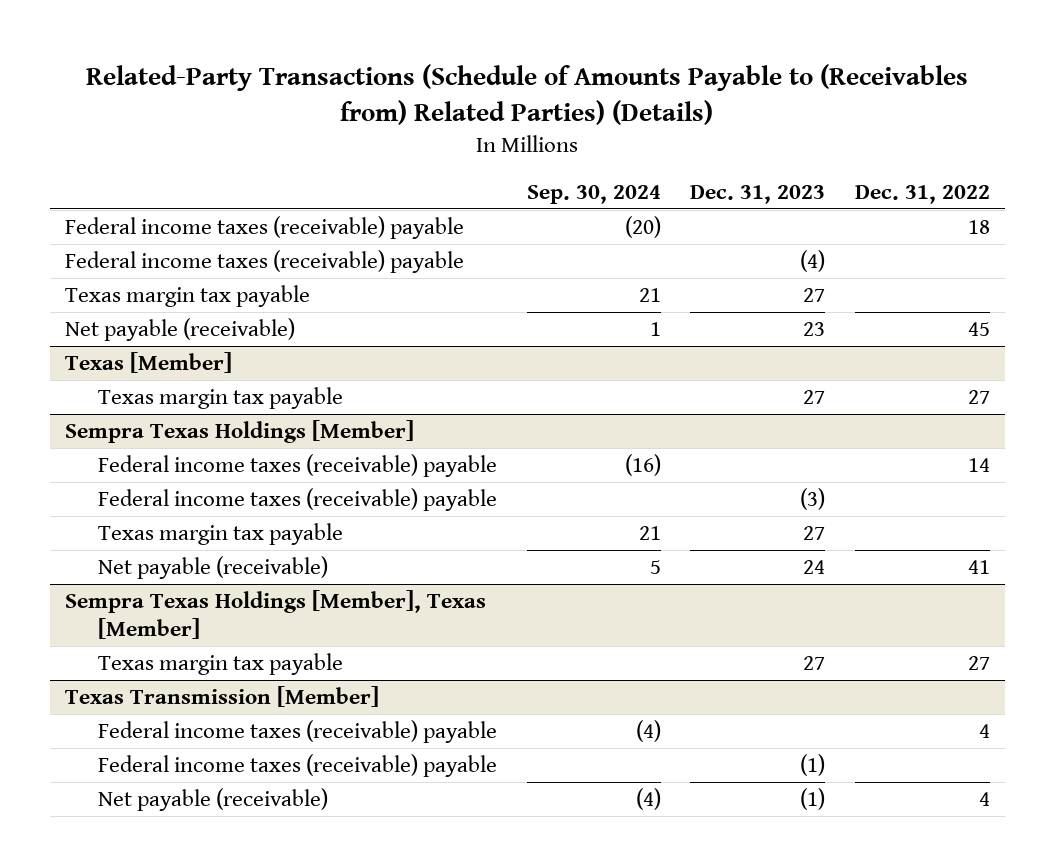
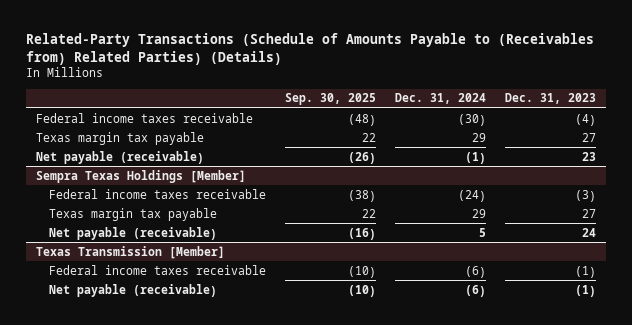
[526,184,661,204] Sep. 30, 2024 -> none
[855,184,991,204] Dec. 31, 2022 -> none
none -> [285,93,377,106] Sep. 30, 2025
none -> [395,93,487,105] Dec. 31, 2024
[64,216,464,240] Federal income taxes (receivable) payable -> none
[64,250,464,274] Federal income taxes (receivable) payable -> [35,112,253,123] Federal income taxes receivable
[64,352,232,374] Texas [Member] -> none
[98,387,344,410] Texas margin tax payable -> none
[98,454,498,478] Federal income taxes (receivable) payable -> none
[98,488,498,512] Federal income taxes (receivable) payable -> [49,188,267,199] Federal income taxes receivable
[64,590,486,640] Sempra Texas Holdings [Member], Texas [Member] -> none
[98,653,344,676] Texas margin tax payable -> none
[98,720,498,744] Federal income taxes (receivable) payable -> none
[98,754,498,778] Federal income taxes (receivable) payable -> [49,264,267,275] Federal income taxes receivable

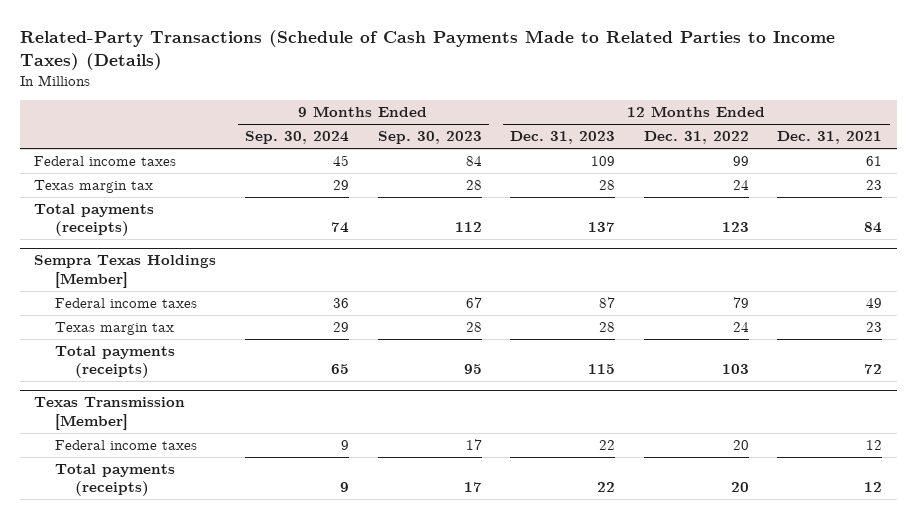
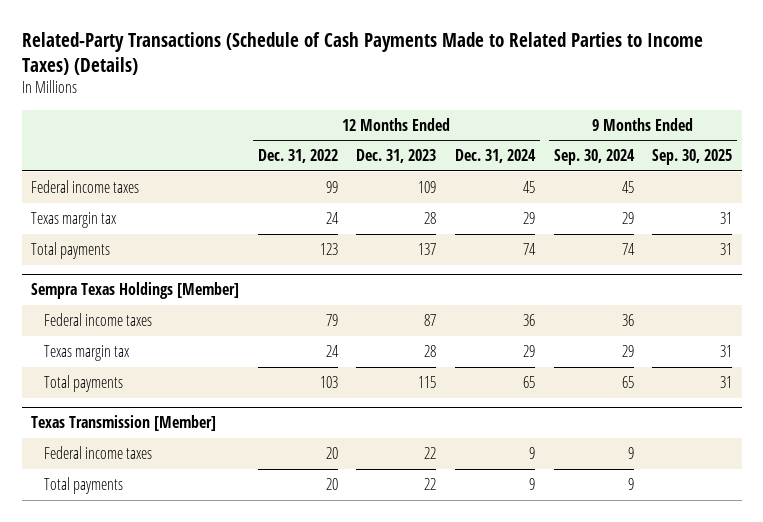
[377,131,482,145] Sep. 30, 2023 -> none
[777,131,883,145] Dec. 31, 2021 -> none
none -> [455,149,537,164] Dec. 31, 2024
none -> [652,149,733,166] Sep. 30, 2025
[34,204,155,237] Total payments (receipts) -> [31,242,111,260] Total payments
[54,346,175,379] Total payments (receipts) -> [44,375,124,393] Total payments
[54,464,175,497] Total payments (receipts) -> [44,477,124,495] Total payments

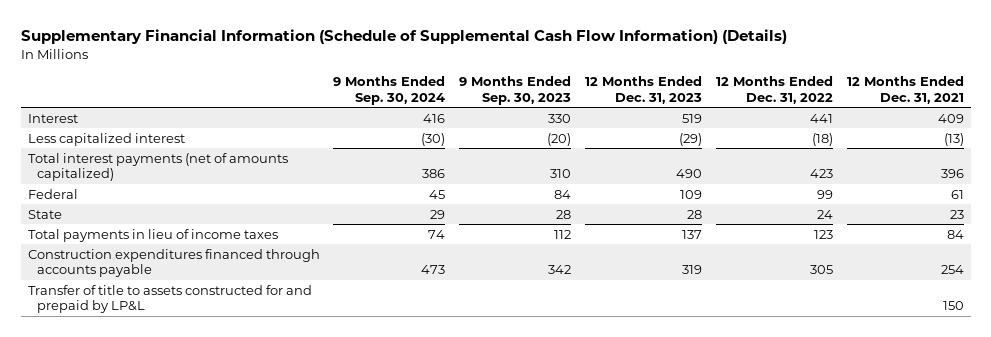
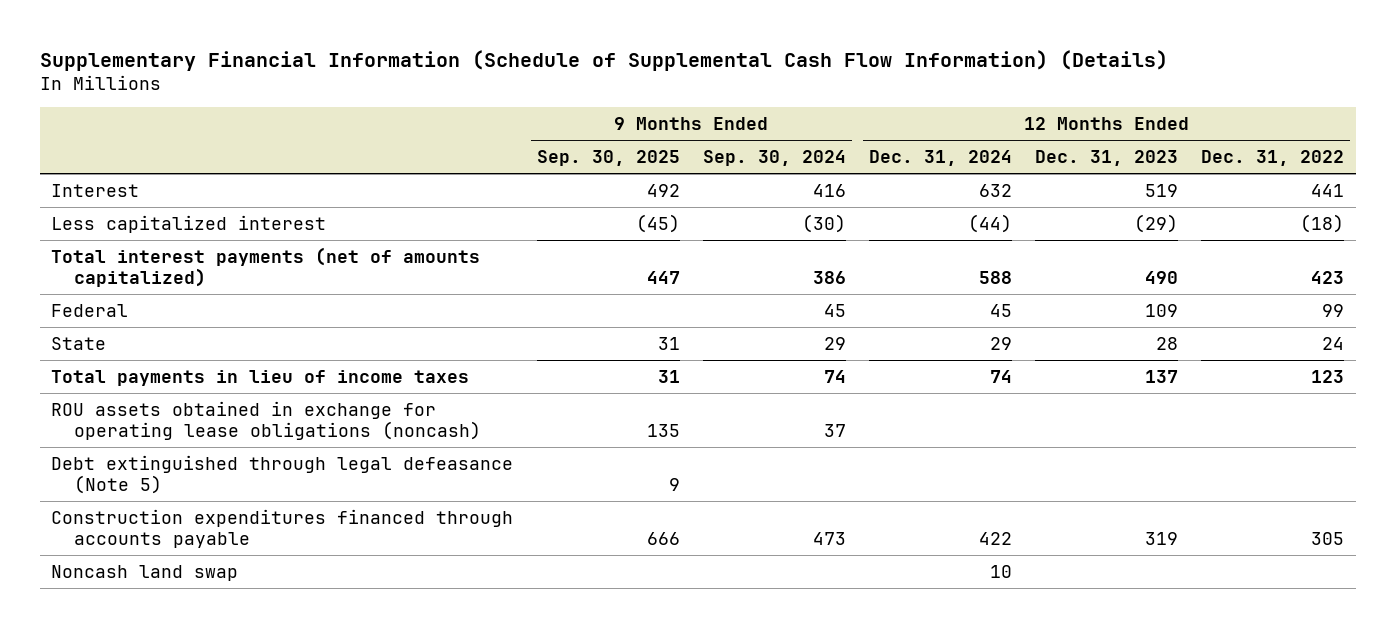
[459,76,572,105] 9 Months Ended Sep. 30, 2023 -> none
[846,76,964,104] 12 Months Ended Dec. 31, 2021 -> none
none -> [536,150,680,167] Sep. 30, 2025
none -> [868,150,1012,167] Dec. 31, 2024
none -> [51,400,482,440] ROU assets obtained in exchange for operating lease obligations (noncash)
none -> [51,454,514,494] Debt extinguished through legal defeasance (Note 5)
[27,284,312,314] Transfer of title to assets constructed for and prepaid by LP&L -> none
none -> [51,564,239,581] Noncash land swap

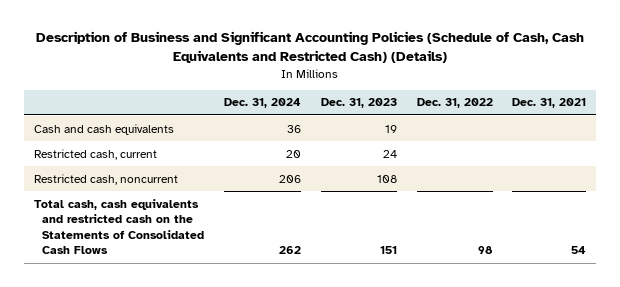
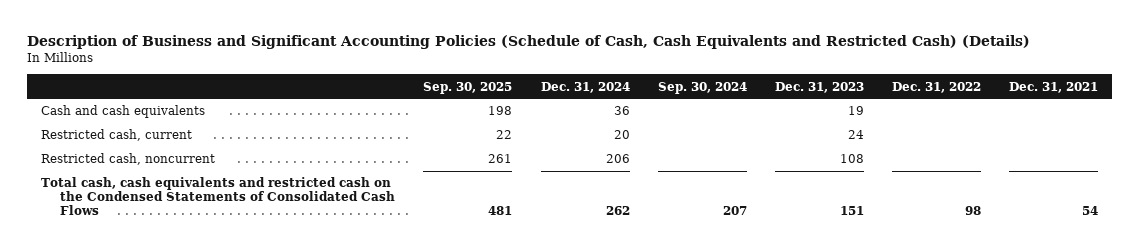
none -> [423,81,513,94] Sep. 30, 2025
none -> [657,81,747,94] Sep. 30, 2024
[33,198,205,255] Total cash, cash equivalents and restricted cash on the Statements of Consolidated Cash Flows -> [41,177,396,216] Total cash, cash equivalents and restricted cash on the Condensed Statements of Consolidated Cash Flows

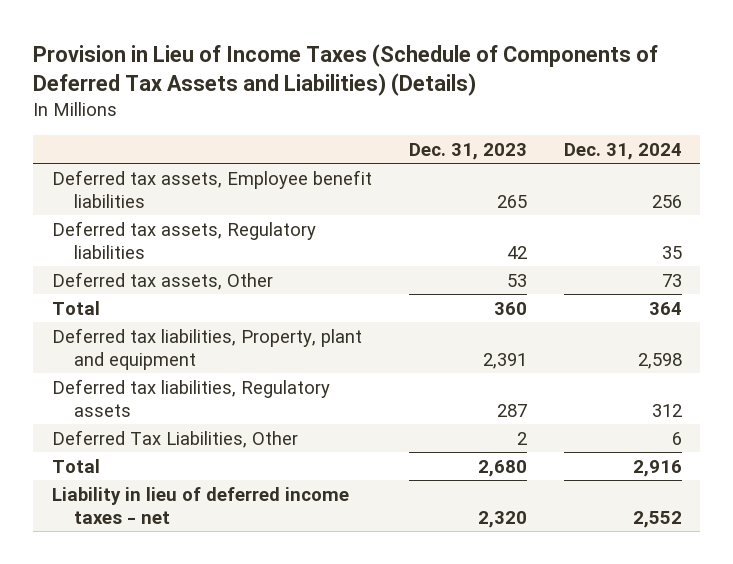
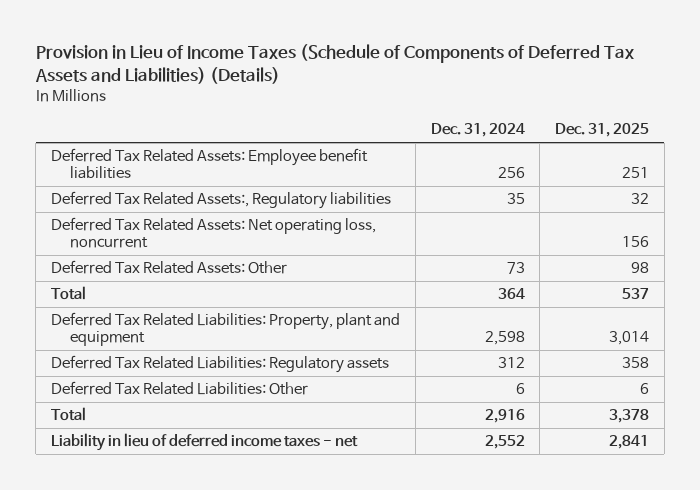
[408,142,527,160] Dec. 31, 2023 -> none
none -> [555,123,650,138] Dec. 31, 2025
[51,169,372,209] Deferred tax assets, Employee benefit liabilities -> [50,148,368,180] Deferred Tax Related Assets: Employee benefit liabilities
[51,220,316,260] Deferred tax assets, Regulatory liabilities -> [50,191,391,210] Deferred Tax Related Assets:, Regulatory liabilities
none -> [50,217,376,249] Deferred Tax Related Assets: Net operating loss, noncurrent
[51,271,273,290] Deferred tax assets, Other -> [50,260,287,275] Deferred Tax Related Assets: Other
[51,327,362,371] Deferred tax liabilities, Property, plant and equipment -> [50,312,400,347] Deferred Tax Related Liabilities: Property, plant and equipment
[51,378,330,418] Deferred tax liabilities, Regulatory assets -> [50,355,389,374] Deferred Tax Related Liabilities: Regulatory assets
[51,429,298,448] Deferred Tax Liabilities, Other -> [50,381,308,396] Deferred Tax Related Liabilities: Other

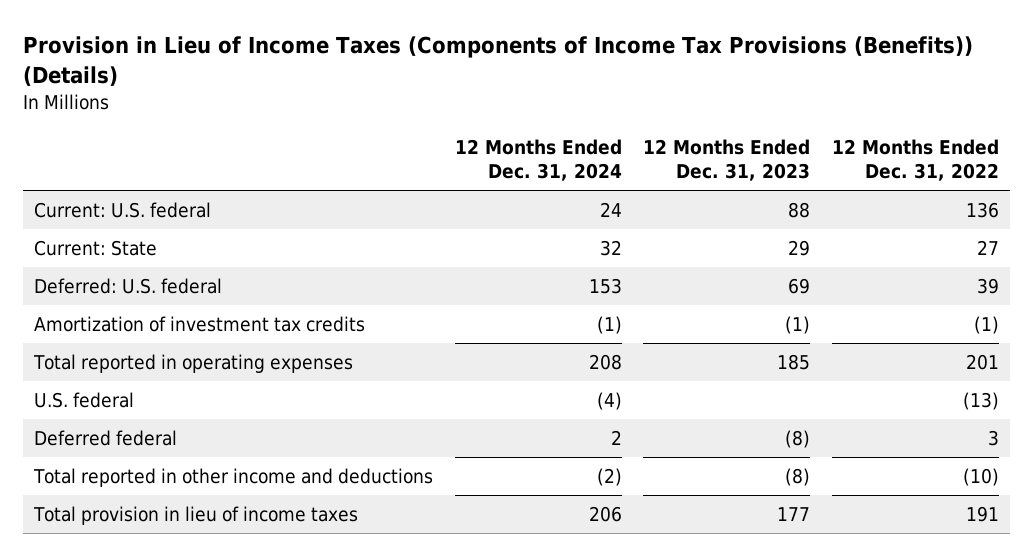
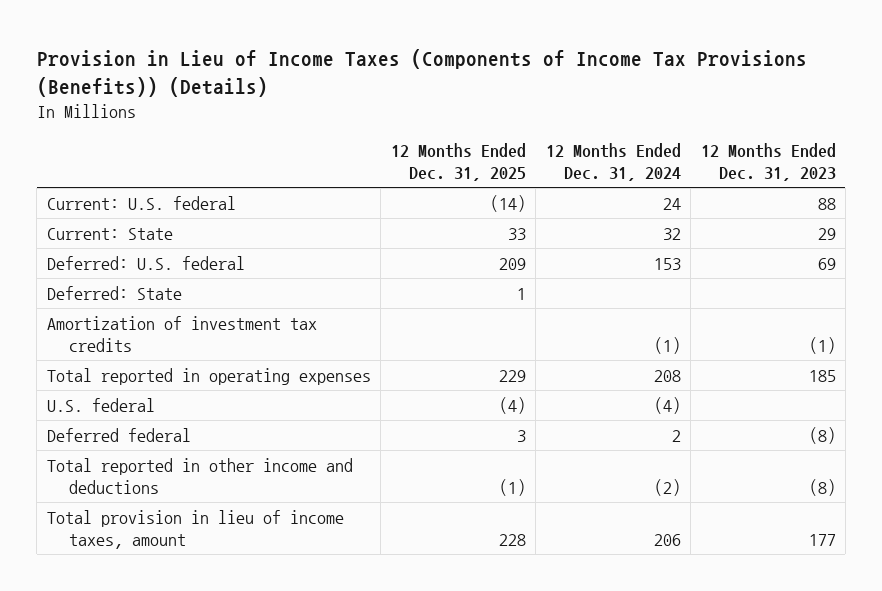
[832,139,1000,182] 12 Months Ended Dec. 31, 2022 -> none
none -> [390,143,526,182] 12 Months Ended Dec. 31, 2025
none -> [46,286,182,301] Deferred: State
[33,506,359,526] Total provision in lieu of income taxes -> [46,510,344,549] Total provision in lieu of income taxes, amount

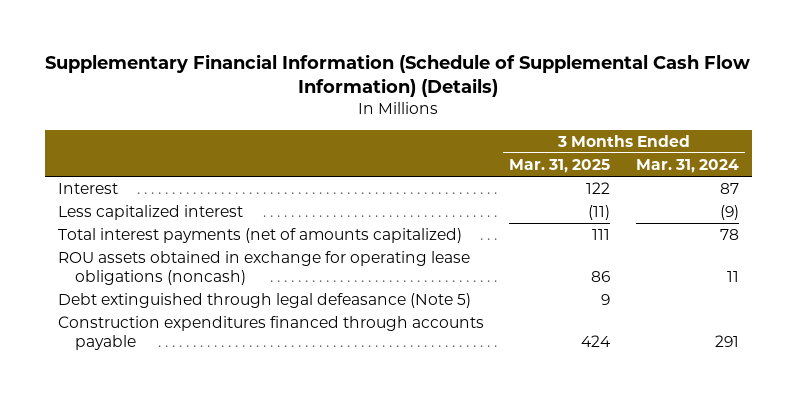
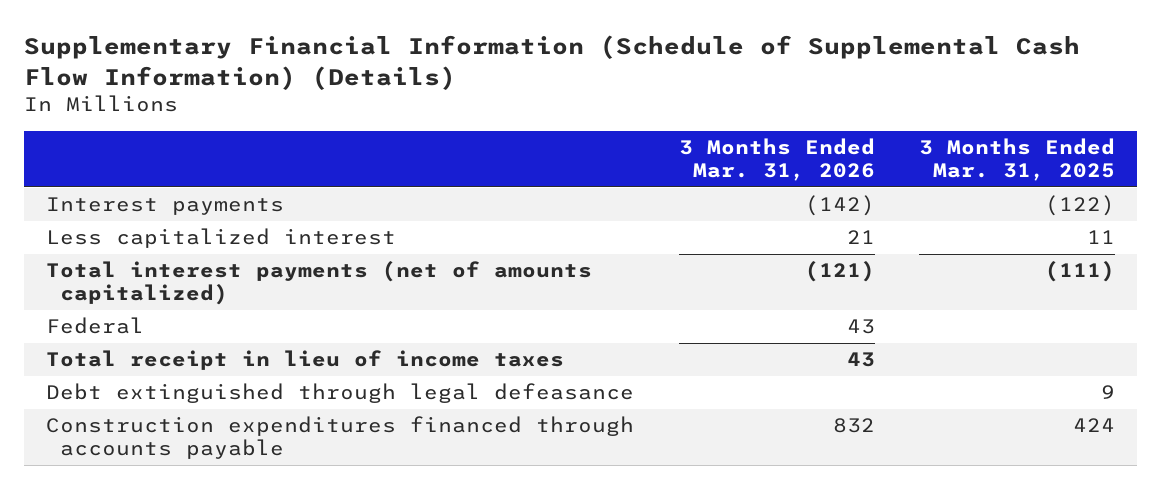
[635,158,739,173] Mar. 31, 2024 -> none
none -> [678,137,875,181] 3 Months Ended Mar. 31, 2026
[57,251,470,286] ROU assets obtained in exchange for operating lease obligations (noncash) -> none
[57,183,118,195] Interest -> [46,197,285,216] Interest payments
[586,182,611,195] 122 -> [1044,195,1115,217] (122)
[588,205,611,221] (11) -> [1086,230,1115,245] 11
[592,229,611,241] 111 -> [1044,261,1115,283] (111)
none -> [46,317,145,335] Federal
none -> [46,350,565,371] Total receipt in lieu of income taxes
[57,293,471,309] Debt extinguished through legal defeasance (Note 5) -> [46,383,635,404] Debt extinguished through legal defeasance

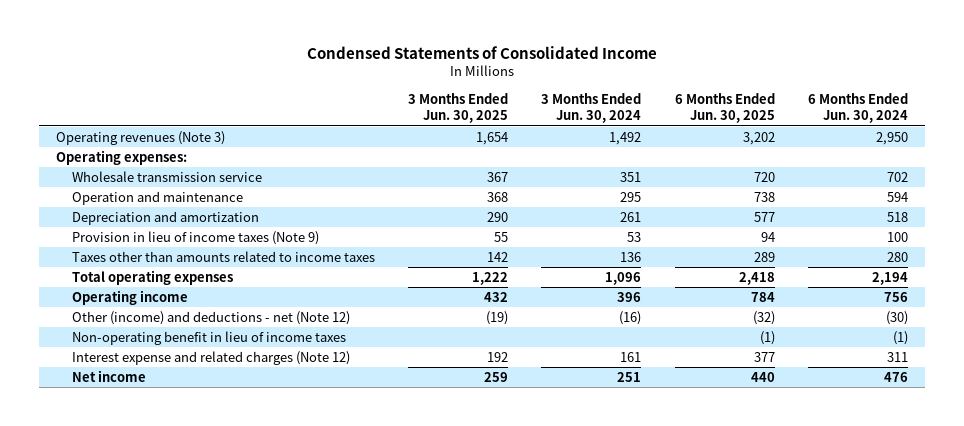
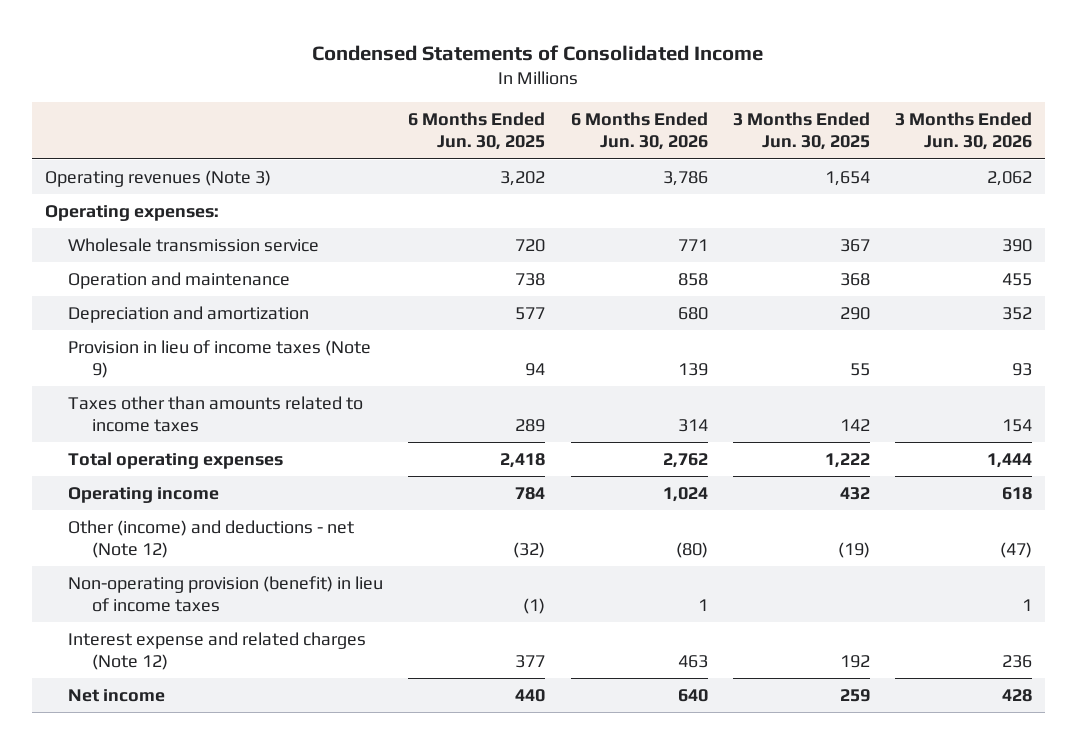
[541,92,642,124] 3 Months Ended Jun. 30, 2024 -> none
[808,92,909,124] 6 Months Ended Jun. 30, 2024 -> none
none -> [570,112,708,151] 6 Months Ended Jun. 30, 2026
none -> [894,112,1032,151] 3 Months Ended Jun. 30, 2026
[71,330,346,345] Non-operating benefit in lieu of income taxes -> [68,576,384,612] Non-operating provision (benefit) in lieu of income taxes

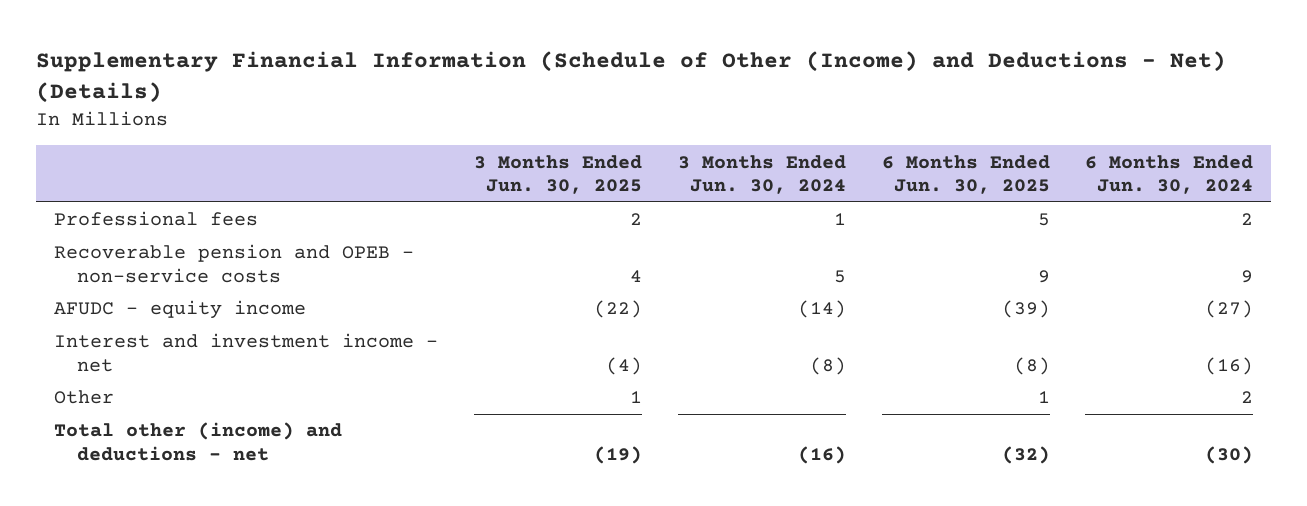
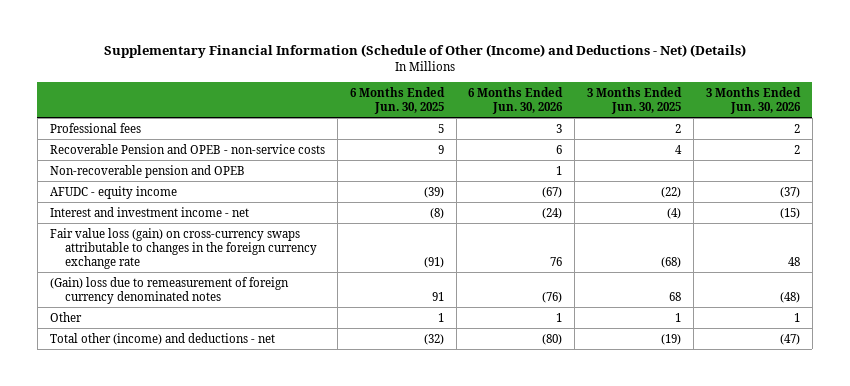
[677,154,846,194] 3 Months Ended Jun. 30, 2024 -> none
[1085,154,1254,194] 6 Months Ended Jun. 30, 2024 -> none
none -> [468,86,564,114] 6 Months Ended Jun. 30, 2026
none -> [705,86,801,114] 3 Months Ended Jun. 30, 2026
[54,244,415,283] Recoverable pension and OPEB - non-service costs -> [49,143,325,154] Recoverable Pension and OPEB - non-service costs
none -> [49,164,245,178] Non-recoverable pension and OPEB
none -> [49,227,317,269] Fair value loss (gain) on cross-currency swaps attributable to changes in the foreign currency exchange rate
none -> [49,276,289,304] (Gain) loss due to remeasurement of foreign currency denominated notes

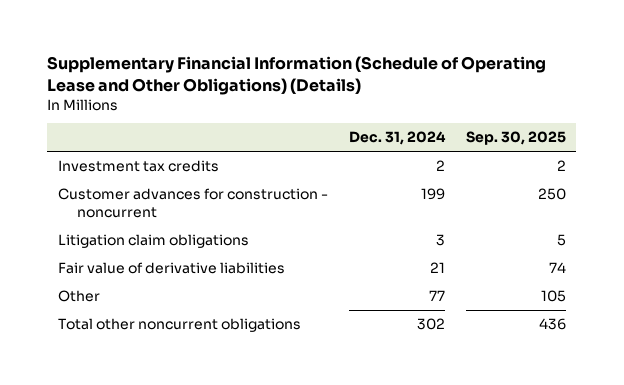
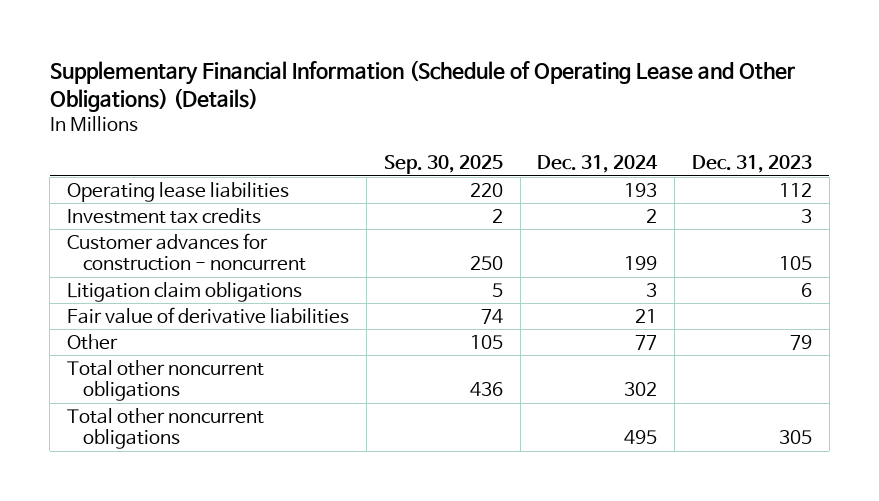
none -> [692,155,813,174] Dec. 31, 2023
none -> [67,181,290,202] Operating lease liabilities
none -> [67,407,265,450] Total other noncurrent obligations

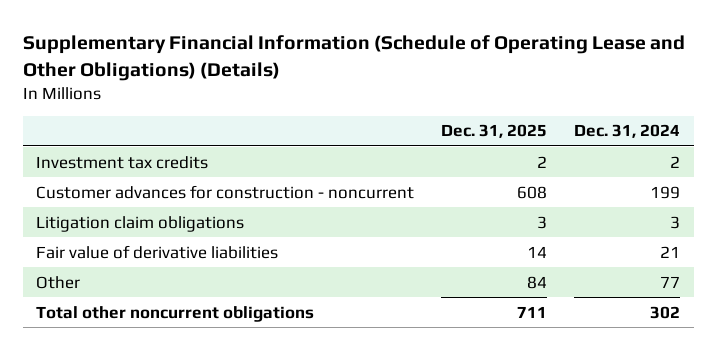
[383,155,503,175] Sep. 30, 2025 -> none
[692,155,813,174] Dec. 31, 2023 -> none
none -> [441,124,548,139] Dec. 31, 2025
[67,181,290,202] Operating lease liabilities -> none
[67,407,265,450] Total other noncurrent obligations -> none

